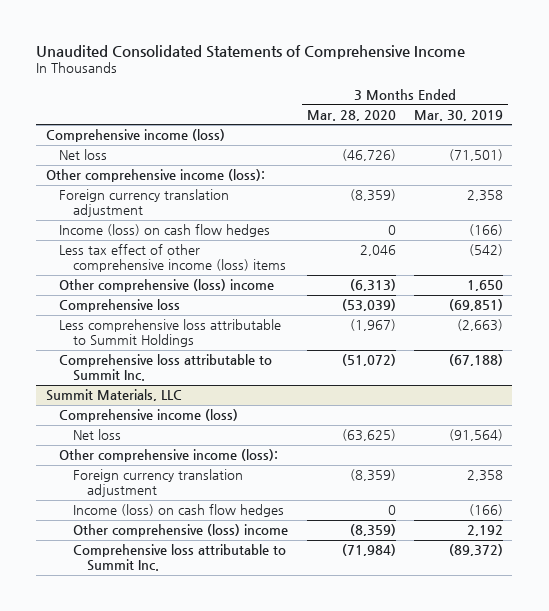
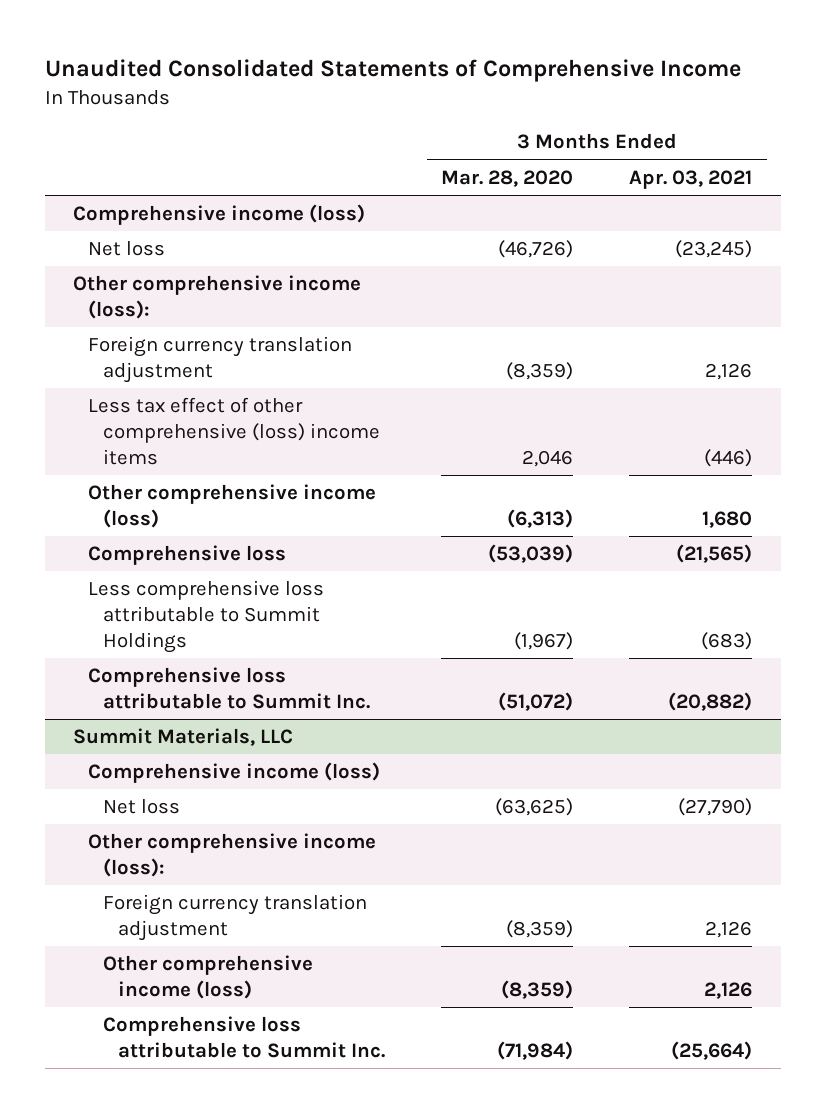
[413,109,503,121] Mar. 30, 2019 -> none
none -> [629,169,753,189] Apr. 03, 2021
[59,224,271,238] Income (loss) on cash flow hedges -> none
[59,244,287,273] Less tax effect of other comprehensive income (loss) items -> [87,397,380,466] Less tax effect of other comprehensive (loss) income items
[59,279,275,293] Other comprehensive (loss) income -> [87,484,376,529] Other comprehensive income (loss)
[73,504,285,518] Income (loss) on cash flow hedges -> none
[73,524,289,538] Other comprehensive (loss) income -> [102,955,313,1000] Other comprehensive income (loss)

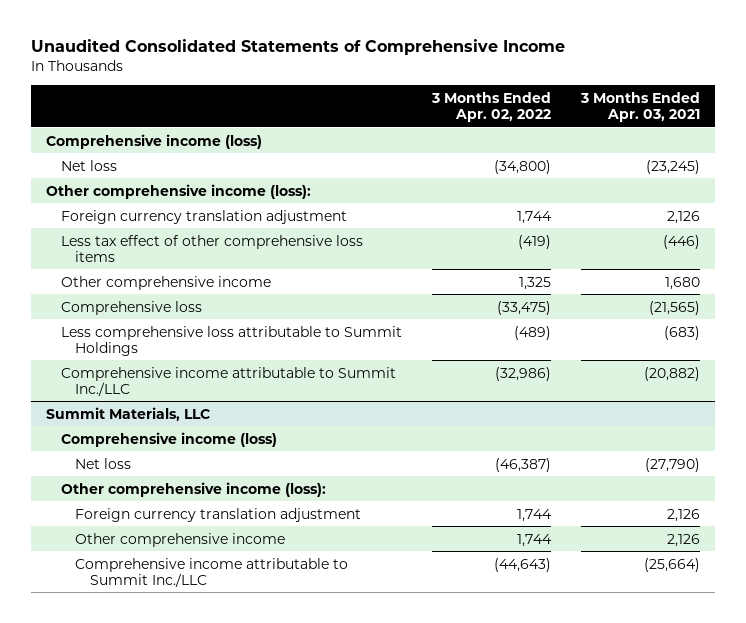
[441,169,574,187] Mar. 28, 2020 -> none
none -> [430,91,551,122] 3 Months Ended Apr. 02, 2022
[87,397,380,466] Less tax effect of other comprehensive (loss) income items -> [60,234,363,262] Less tax effect of other comprehensive loss items
[87,484,376,529] Other comprehensive income (loss) -> [60,275,271,290] Other comprehensive income
[87,667,370,710] Comprehensive loss attributable to Summit Inc. -> [60,366,396,396] Comprehensive income attributable to Summit Inc./LLC
[102,955,313,1000] Other comprehensive income (loss) -> [75,532,286,547] Other comprehensive income
[102,1016,385,1059] Comprehensive loss attributable to Summit Inc. -> [75,557,349,587] Comprehensive income attributable to Summit Inc./LLC

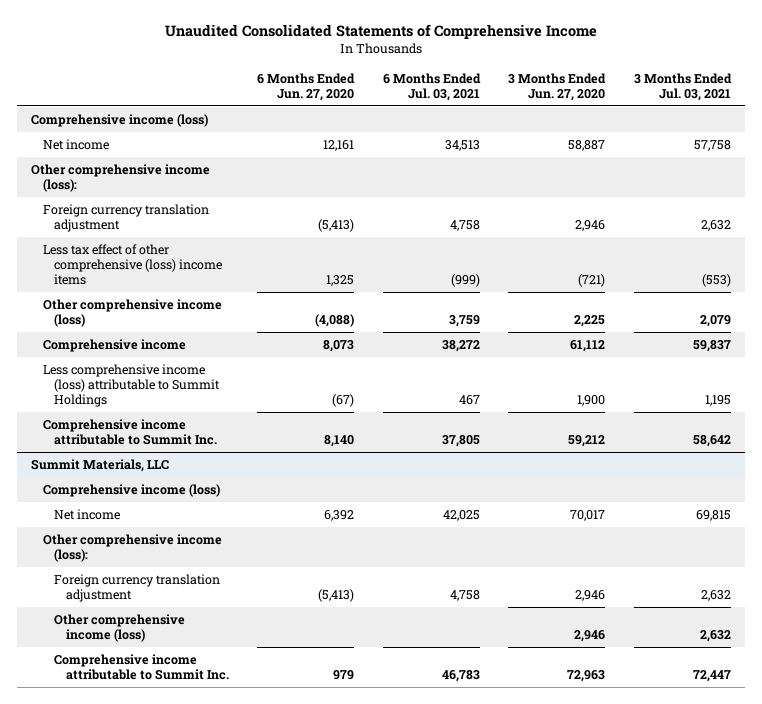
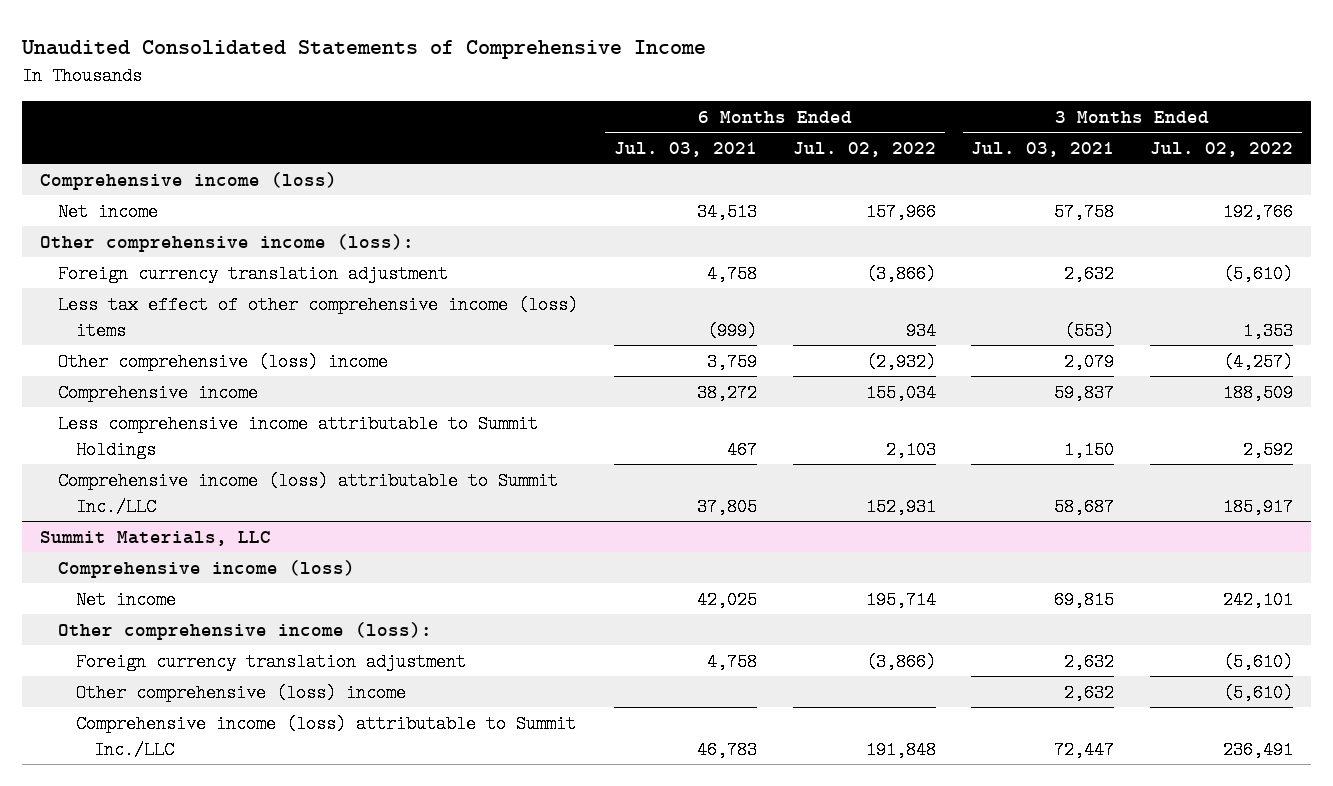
[257,72,356,101] 6 Months Ended Jun. 27, 2020 -> none
[508,72,607,101] 3 Months Ended Jun. 27, 2020 -> none
none -> [792,141,936,157] Jul. 02, 2022
none -> [1150,141,1294,157] Jul. 02, 2022
[42,243,223,286] Less tax effect of other comprehensive (loss) income items -> [58,295,579,340] Less tax effect of other comprehensive income (loss) items
[42,298,222,328] Other comprehensive income (loss) -> [58,352,389,371] Other comprehensive (loss) income
[42,363,221,408] Less comprehensive income (loss) attributable to Summit Holdings -> [58,414,539,459] Less comprehensive income attributable to Summit Holdings
[704,395,731,407] 1,195 -> [1064,440,1115,459] 1,150
[42,418,218,446] Comprehensive income attributable to Summit Inc. -> [58,471,559,516] Comprehensive income (loss) attributable to Summit Inc./LLC
[692,435,731,448] 58,642 -> [1054,497,1115,516] 58,687
[54,613,186,643] Other comprehensive income (loss) -> [76,683,407,702] Other comprehensive (loss) income
[54,653,229,681] Comprehensive income attributable to Summit Inc. -> [76,714,577,759] Comprehensive income (loss) attributable to Summit Inc./LLC

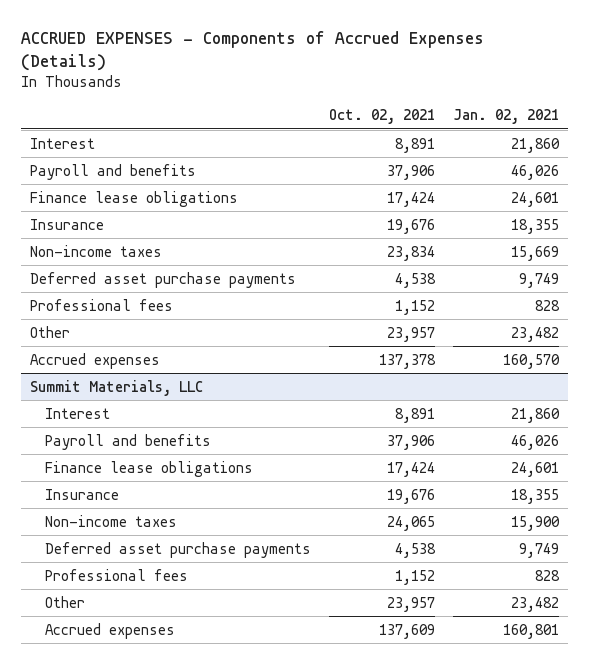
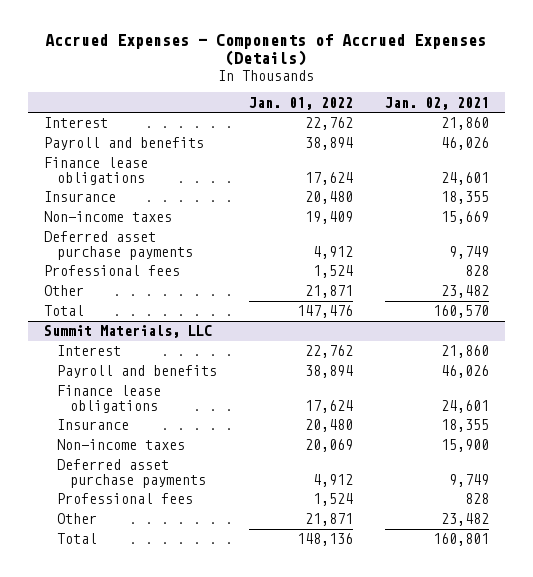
[20,30,484,71] ACCRUED EXPENSES - Components of Accrued Expenses (Details) -> [45,33,487,67] Accrued Expenses - Components of Accrued Expenses (Details)
[329,109,436,125] Oct. 02, 2021 -> none
none -> [248,96,353,110] Jan. 01, 2022
[29,352,160,369] Accrued expenses -> [43,305,84,317] Total
[45,622,176,639] Accrued expenses -> [56,533,97,545] Total

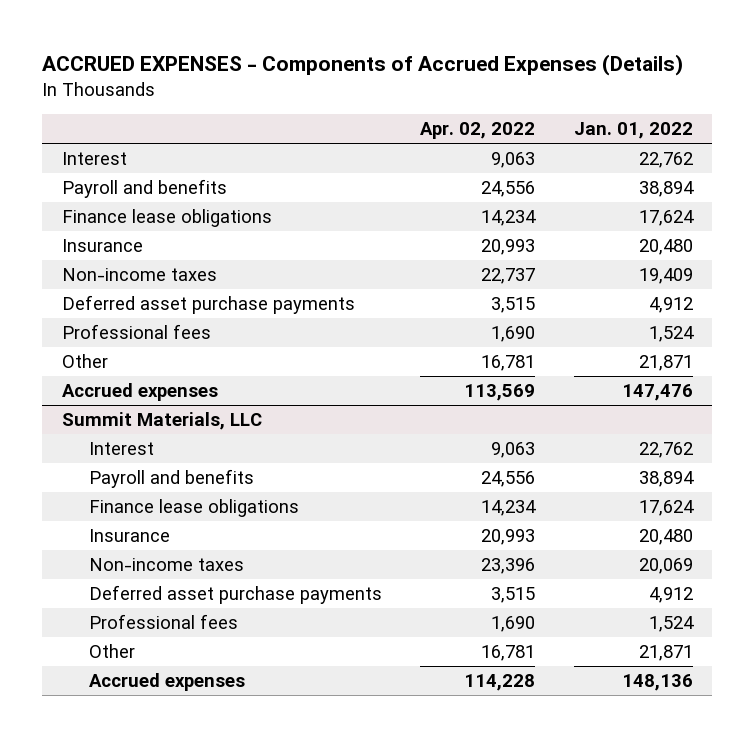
[45,33,487,67] Accrued Expenses - Components of Accrued Expenses (Details) -> [42,54,684,77] ACCRUED EXPENSES - Components of Accrued Expenses (Details)
[385,96,490,110] Jan. 02, 2021 -> none
none -> [420,122,536,140] Apr. 02, 2022
[43,305,84,317] Total -> [61,382,218,401] Accrued expenses
[56,533,97,545] Total -> [89,672,246,691] Accrued expenses

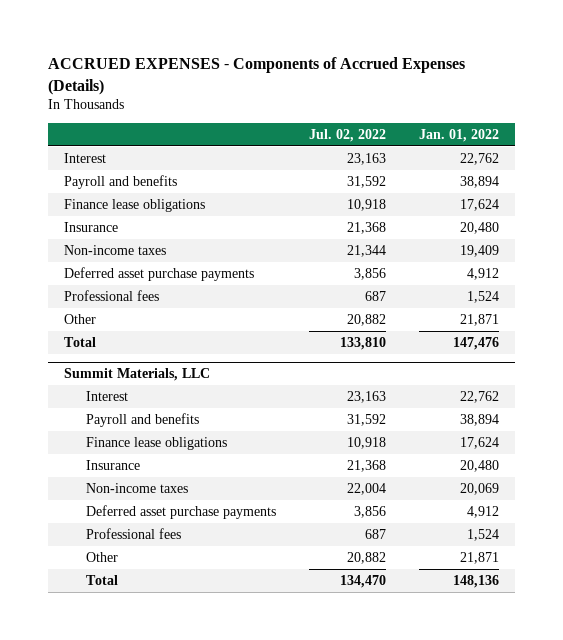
[420,122,536,140] Apr. 02, 2022 -> none
none -> [308,128,386,142] Jul. 02, 2022
[61,382,218,401] Accrued expenses -> [64,336,97,347] Total
[89,672,246,691] Accrued expenses -> [85,574,118,585] Total

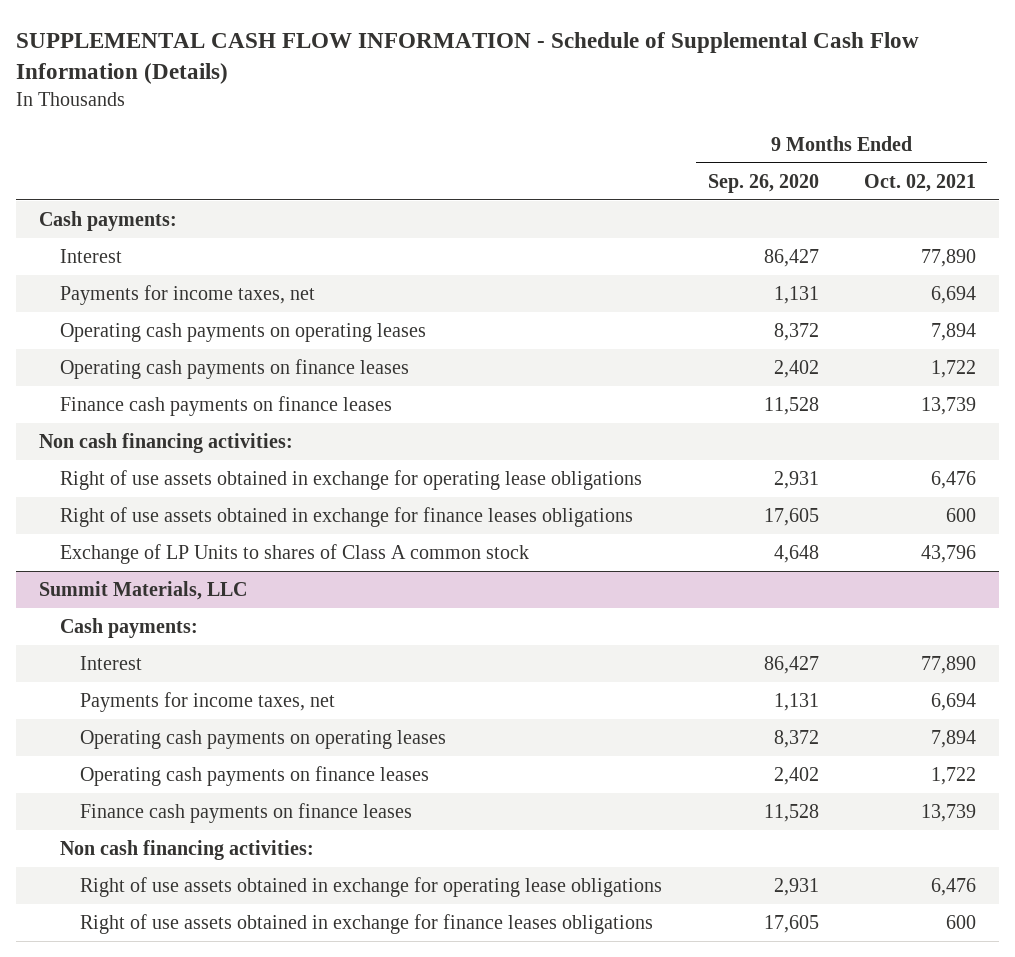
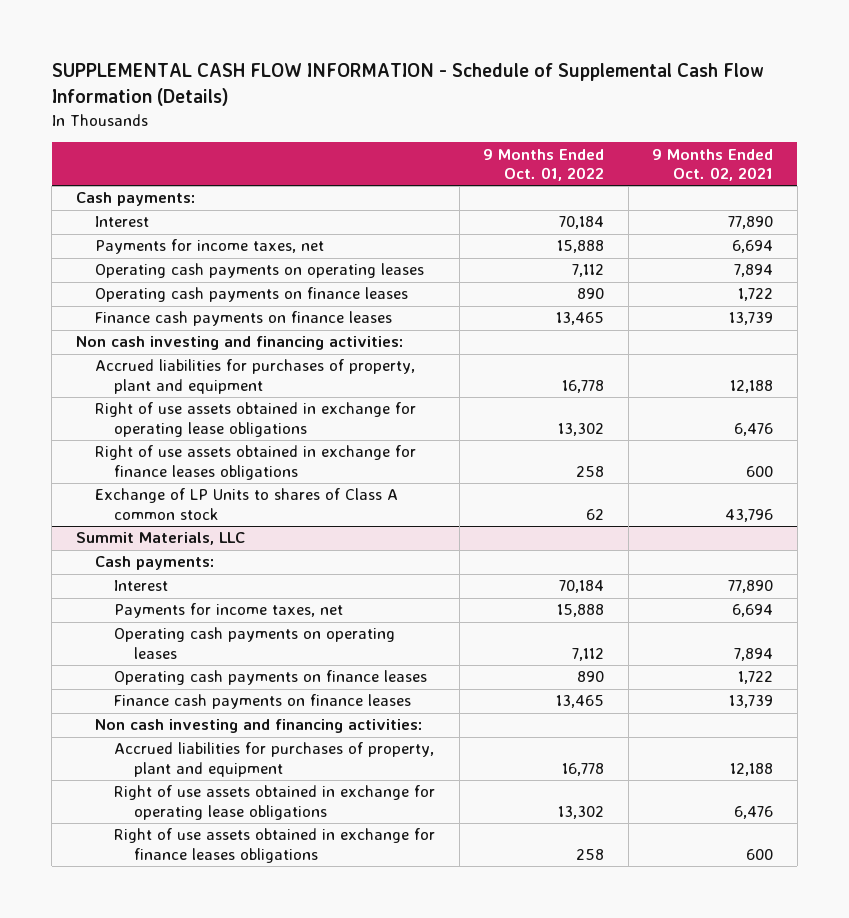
[707,173,819,193] Sep. 26, 2020 -> none
none -> [483,148,605,182] 9 Months Ended Oct. 01, 2022
[39,433,294,454] Non cash financing activities: -> [75,336,403,351] Non cash investing and financing activities:
none -> [94,359,415,394] Accrued liabilities for purchases of property, plant and equipment
[59,840,314,861] Non cash financing activities: -> [94,719,422,734] Non cash investing and financing activities:
none -> [114,742,435,777] Accrued liabilities for purchases of property, plant and equipment

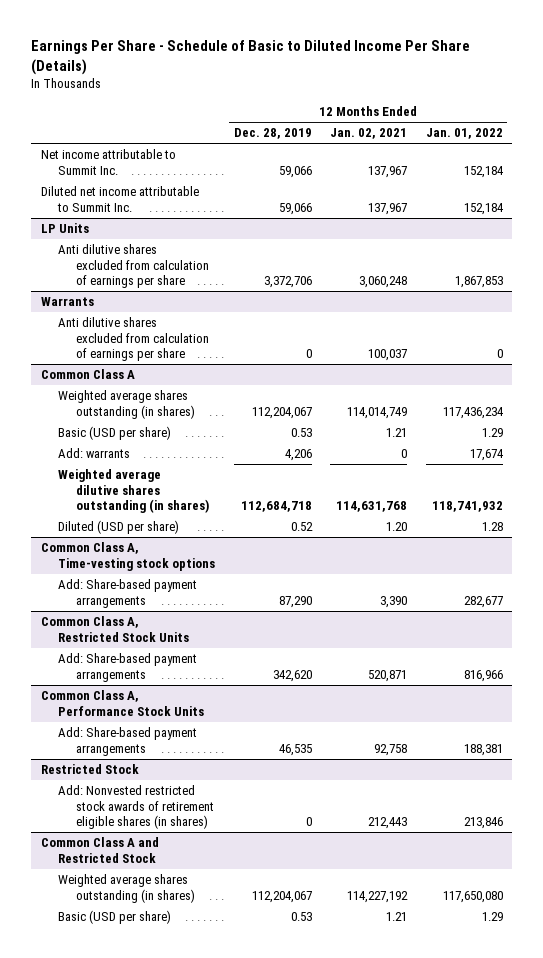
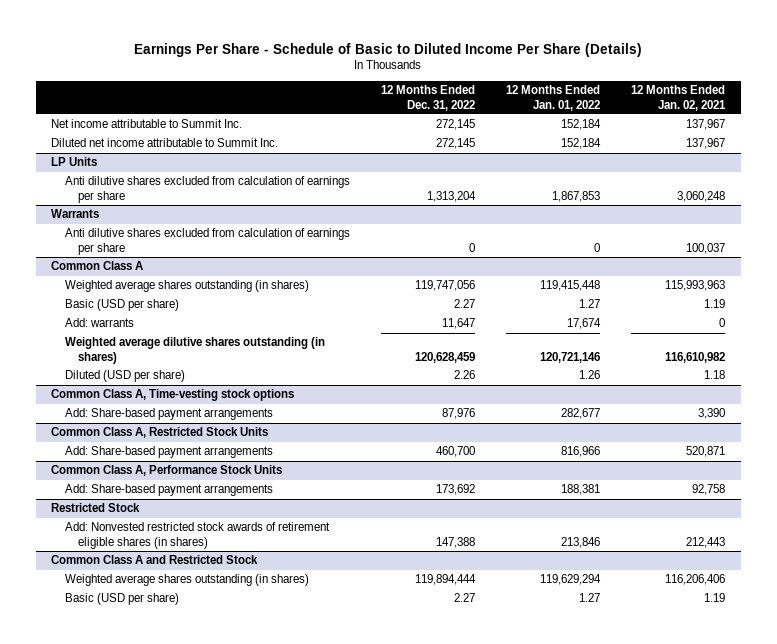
[233,128,312,140] Dec. 28, 2019 -> none
none -> [380,85,475,111] 12 Months Ended Dec. 31, 2022
[347,406,408,419] 114,014,749 -> [665,280,726,292] 115,993,963
[442,406,504,419] 117,436,234 -> [540,280,601,292] 119,415,448
[386,428,408,438] 1.21 -> [704,299,726,309] 1.19
[481,428,503,438] 1.29 -> [579,299,601,309] 1.27
[336,501,408,513] 114,631,768 -> [665,351,726,363] 116,610,982
[431,501,503,513] 118,741,932 -> [540,351,601,363] 120,721,146
[386,522,408,532] 1.20 -> [704,370,726,380] 1.18
[481,522,503,532] 1.28 -> [579,370,601,380] 1.26
[347,890,409,903] 114,227,192 -> [665,574,726,586] 116,206,406
[442,890,503,903] 117,650,080 -> [540,574,602,586] 119,629,294
[386,912,408,922] 1.21 -> [704,593,726,603] 1.19
[481,912,503,922] 1.29 -> [579,593,601,603] 1.27

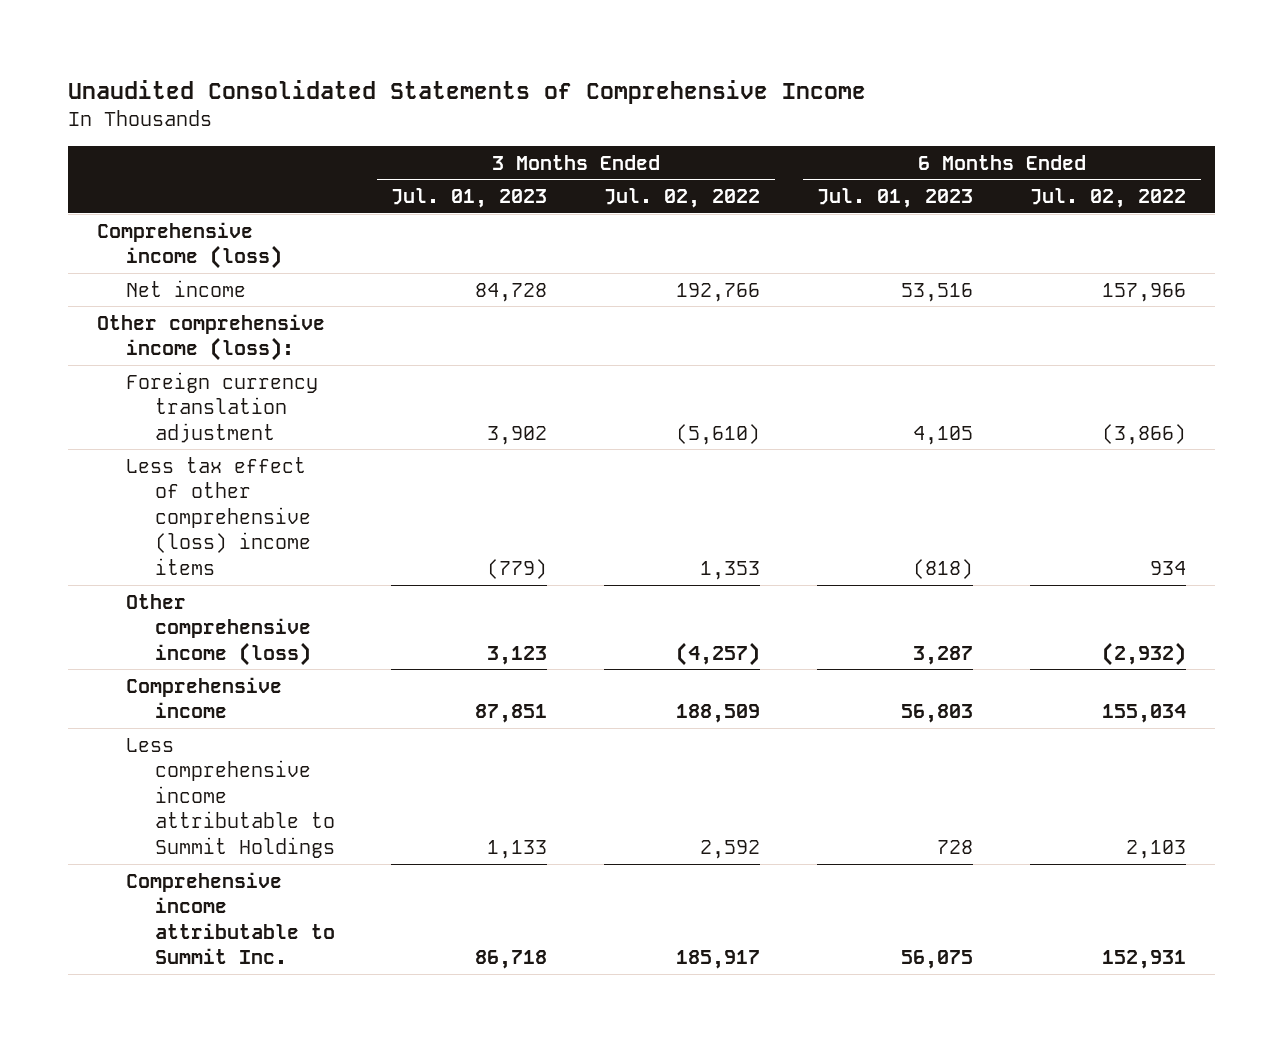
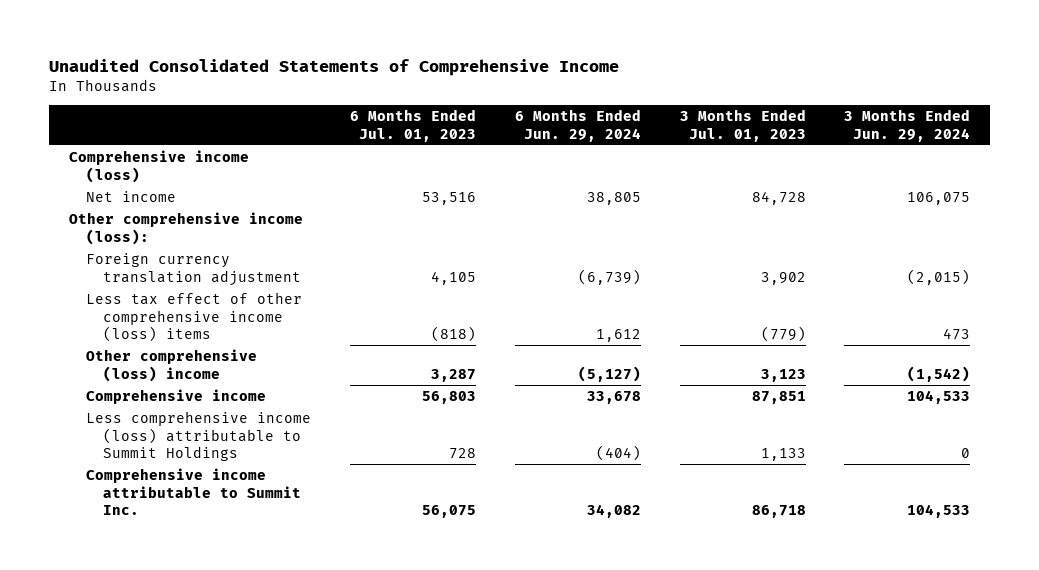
[604,188,761,209] Jul. 02, 2022 -> none
[1030,188,1187,209] Jul. 02, 2022 -> none
none -> [514,109,641,142] 6 Months Ended Jun. 29, 2024
none -> [844,109,971,142] 3 Months Ended Jun. 29, 2024
[125,456,311,576] Less tax effect of other comprehensive (loss) income items -> [86,292,303,343] Less tax effect of other comprehensive income (loss) items
[125,593,311,666] Other comprehensive income (loss) -> [86,349,258,382] Other comprehensive (loss) income
[125,737,335,859] Less comprehensive income attributable to Summit Holdings -> [86,411,312,462] Less comprehensive income (loss) attributable to Summit Holdings

